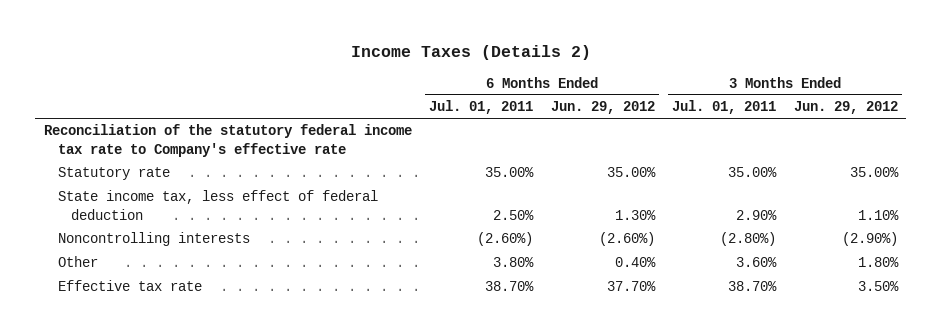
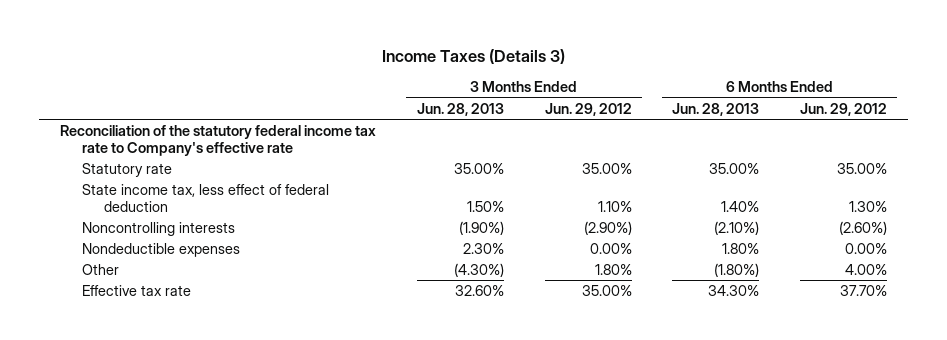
[350,44,591,60] Income Taxes (Details 2) -> [381,48,565,64] Income Taxes (Details 3)
[429,100,534,115] Jul. 01, 2011 -> none
[672,100,777,115] Jul. 01, 2011 -> none
none -> [416,102,504,116] Jun. 28, 2013
none -> [672,102,760,116] Jun. 28, 2013
none -> [81,243,240,258] Nondeductible expenses
[614,257,656,268] 0.40% -> [845,264,888,276] 4.00%
[857,281,899,292] 3.50% -> [581,285,632,297] 35.00%

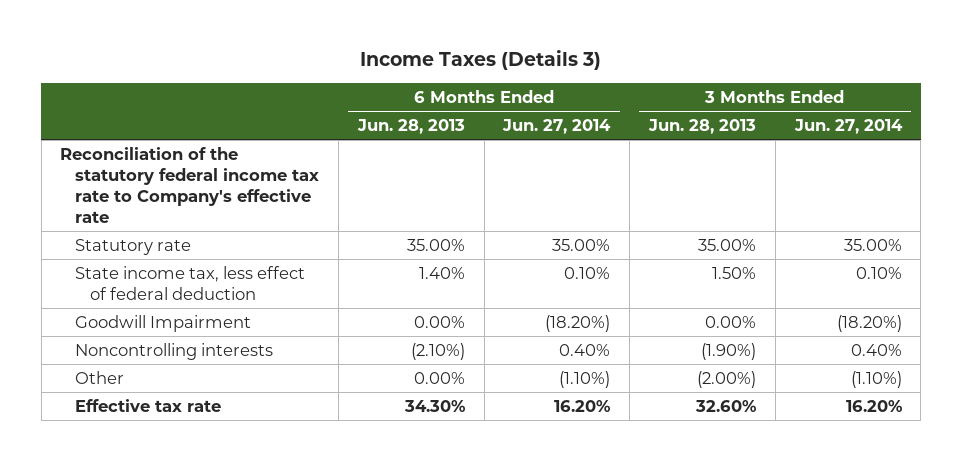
[544,102,632,116] Jun. 29, 2012 -> none
[800,102,888,116] Jun. 29, 2012 -> none
none -> [502,119,612,135] Jun. 27, 2014
none -> [793,119,903,135] Jun. 27, 2014
none -> [75,314,252,332] Goodwill Impairment
[81,243,240,258] Nondeductible expenses -> none
[453,263,504,278] (4.30%) -> [696,370,756,388] (2.00%)
[714,263,760,278] (1.80%) -> [413,371,465,384] 0.00%

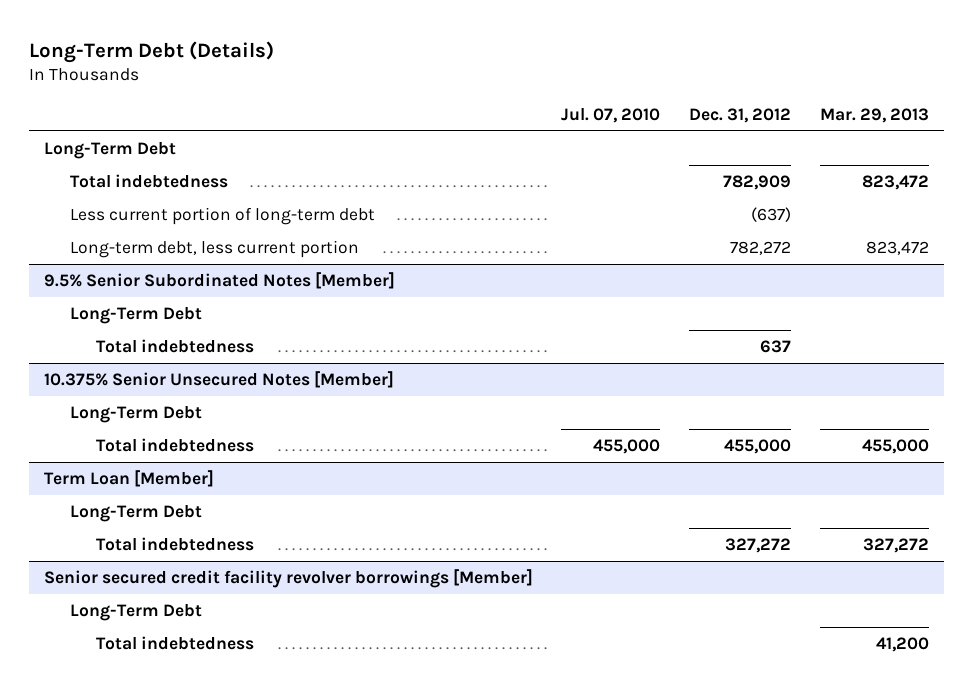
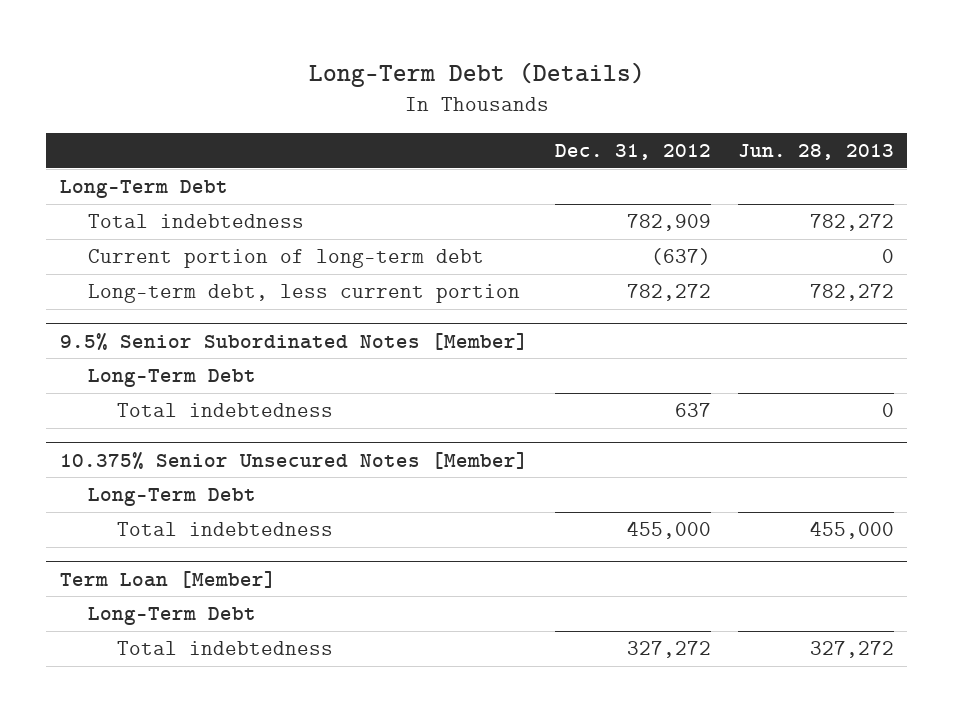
[561,107,661,123] Jul. 07, 2010 -> none
[820,107,930,123] Mar. 29, 2013 -> none
none -> [737,144,894,161] Jun. 28, 2013
[69,206,375,225] Less current portion of long-term debt -> [88,249,485,269] Current portion of long-term debt
[43,568,533,588] Senior secured credit facility revolver borrowings [Member] -> none
[69,603,202,621] Long-Term Debt -> none
[96,635,255,650] Total indebtedness -> none

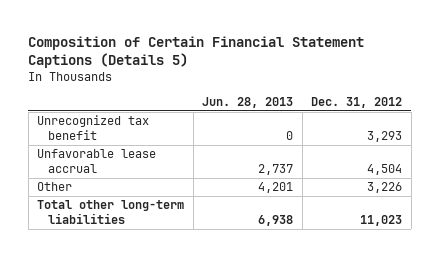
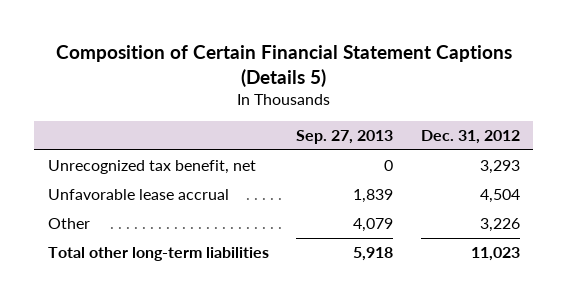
[202,97,294,109] Jun. 28, 2013 -> none
none -> [296,130,394,145] Sep. 27, 2013
[37,115,150,141] Unrecognized tax benefit -> [47,160,256,175] Unrecognized tax benefit, net

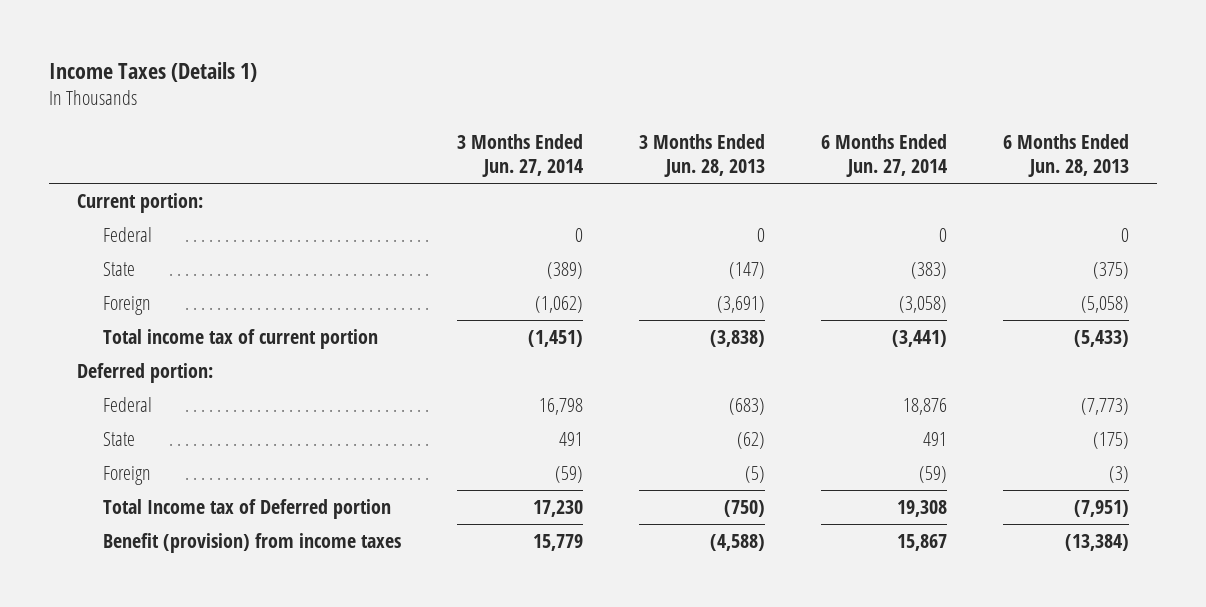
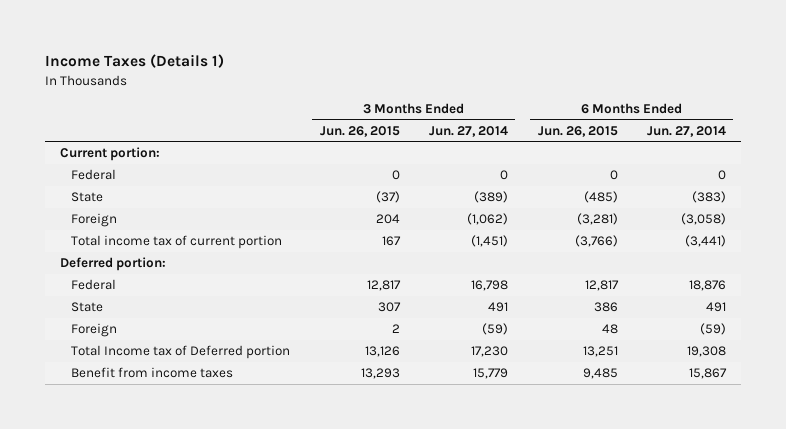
[638,133,765,178] 3 Months Ended Jun. 28, 2013 -> none
[1002,133,1129,178] 6 Months Ended Jun. 28, 2013 -> none
none -> [319,125,400,137] Jun. 26, 2015
none -> [537,125,618,137] Jun. 26, 2015
[103,532,402,553] Benefit (provision) from income taxes -> [71,367,234,379] Benefit from income taxes

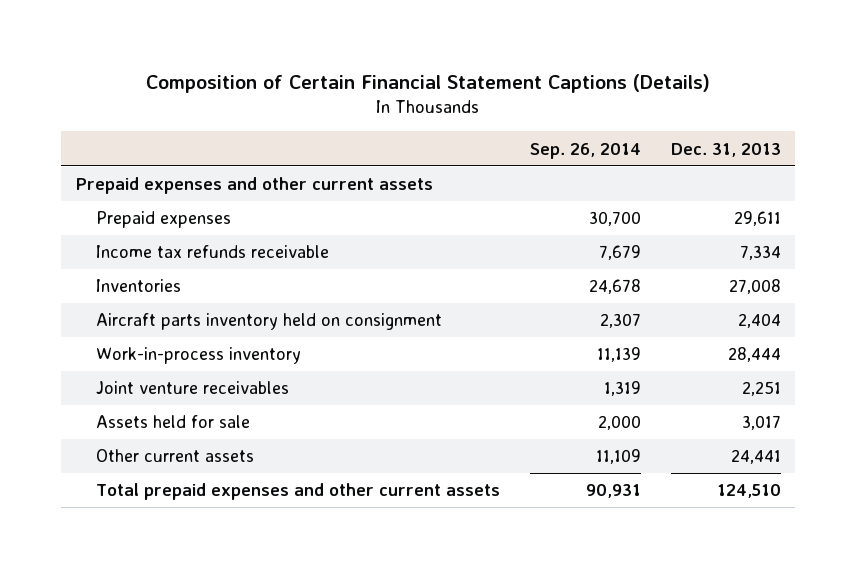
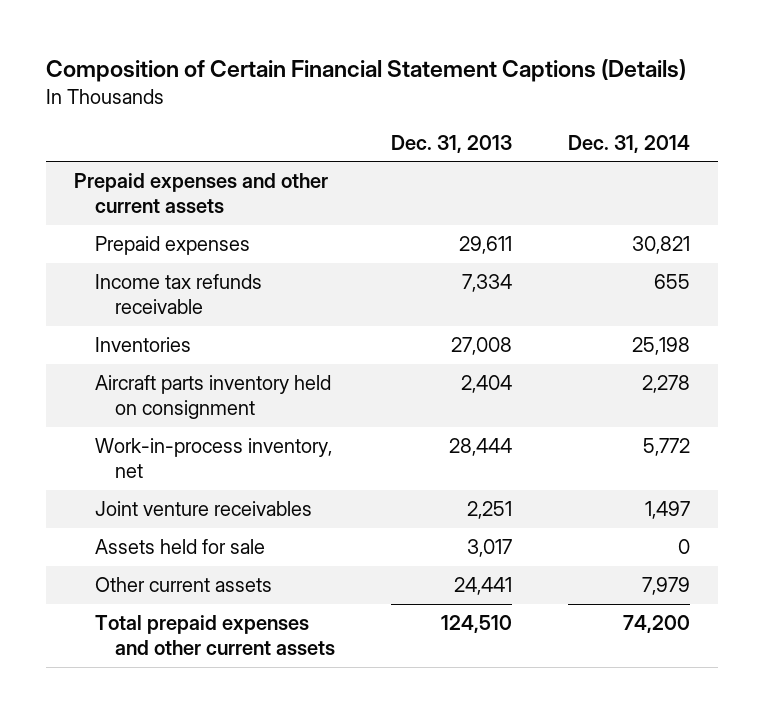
[529,142,641,159] Sep. 26, 2014 -> none
none -> [568,134,691,153] Dec. 31, 2014
[96,347,302,365] Work-in-process inventory -> [94,438,332,479] Work-in-process inventory, net

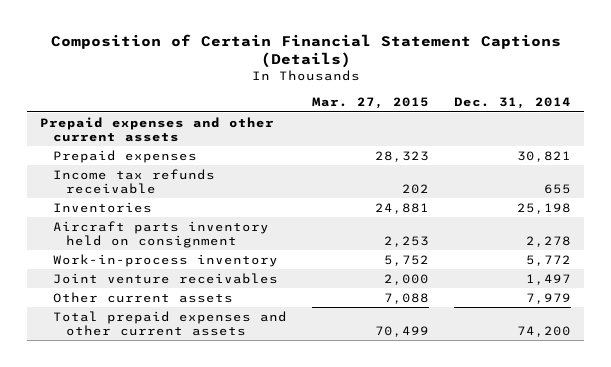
[391,134,513,153] Dec. 31, 2013 -> none
none -> [312,97,430,110] Mar. 27, 2015
[94,438,332,479] Work-in-process inventory, net -> [52,253,278,267] Work-in-process inventory
[94,539,265,555] Assets held for sale -> none

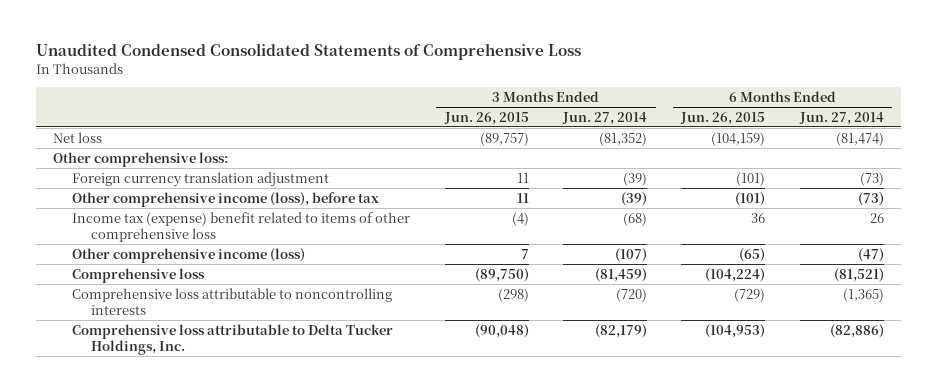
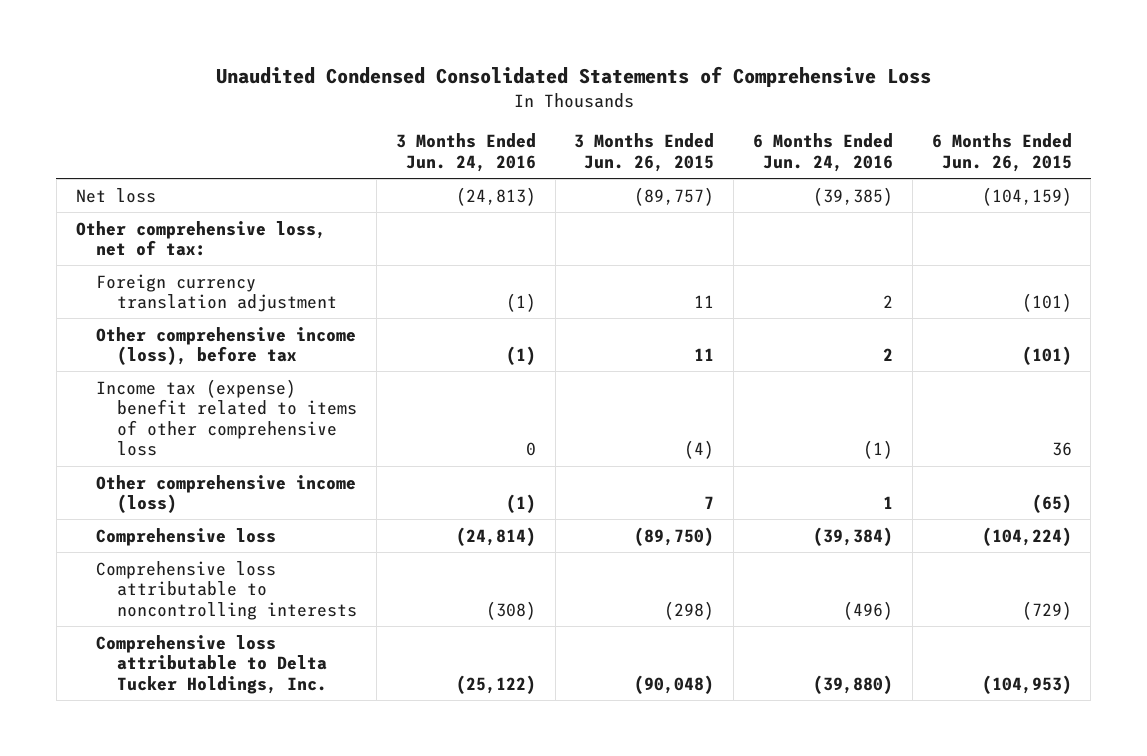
[562,111,648,125] Jun. 27, 2014 -> none
[798,111,884,125] Jun. 27, 2014 -> none
none -> [395,133,536,172] 3 Months Ended Jun. 24, 2016
none -> [752,133,893,172] 6 Months Ended Jun. 24, 2016
[53,151,229,167] Other comprehensive loss: -> [75,220,326,257] Other comprehensive loss, net of tax:

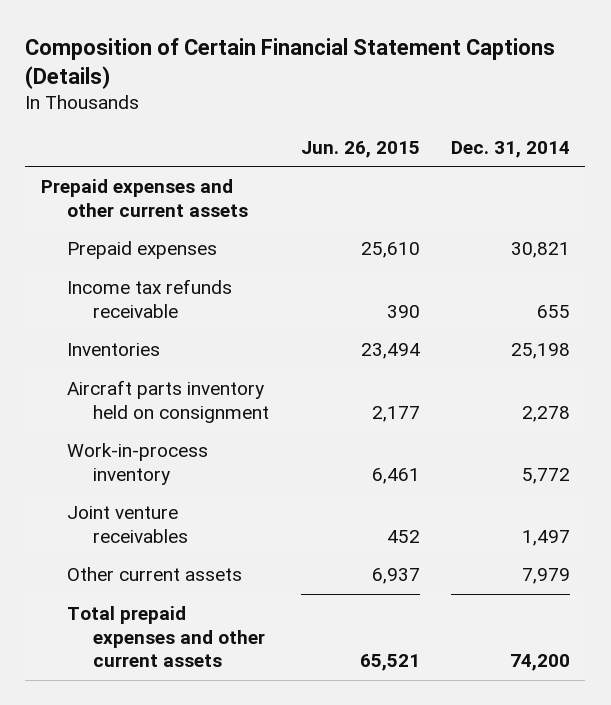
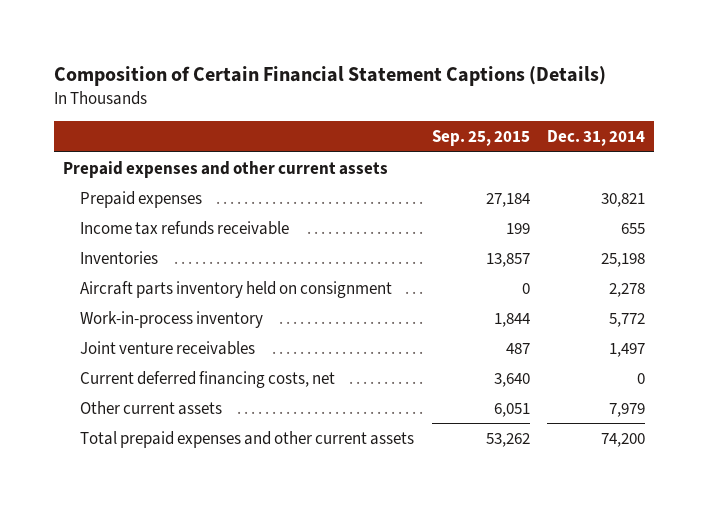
[300,140,420,158] Jun. 26, 2015 -> none
none -> [431,130,530,147] Sep. 25, 2015
none -> [79,370,335,388] Current deferred financing costs, net

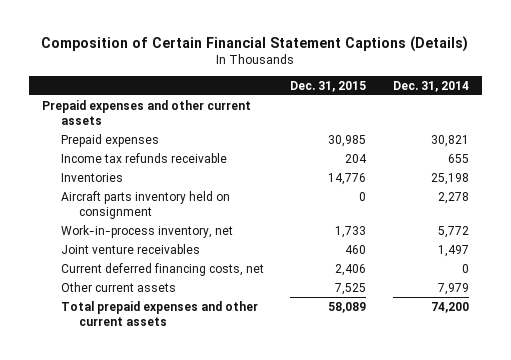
[431,130,530,147] Sep. 25, 2015 -> none
none -> [290,80,367,92] Dec. 31, 2015
[79,310,263,328] Work-in-process inventory -> [60,224,233,238] Work-in-process inventory, net

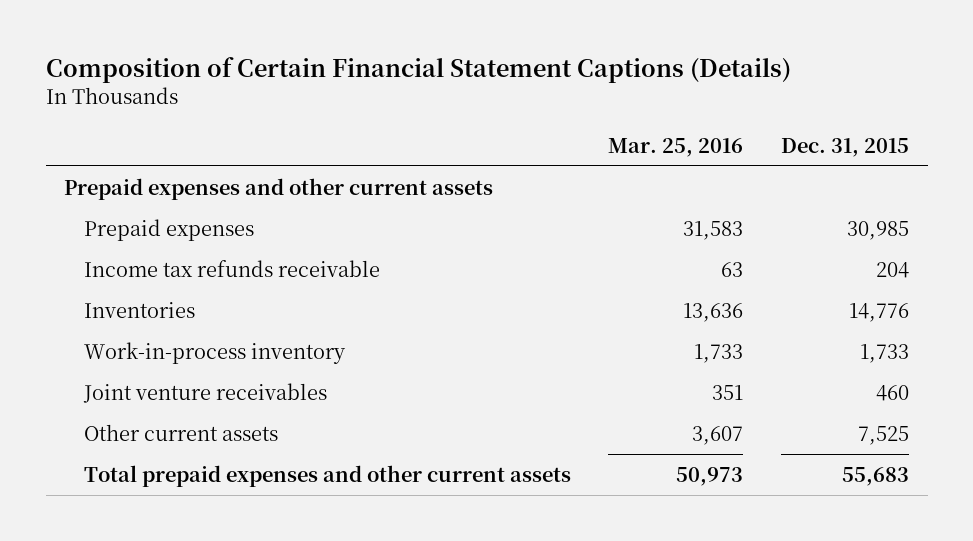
[392,80,469,92] Dec. 31, 2014 -> none
none -> [608,137,744,157] Mar. 25, 2016
[60,190,230,220] Aircraft parts inventory held on consignment -> none
[60,224,233,238] Work-in-process inventory, net -> [83,342,346,365] Work-in-process inventory
[60,262,264,276] Current deferred financing costs, net -> none
[328,301,367,313] 58,089 -> [841,467,909,487] 55,683

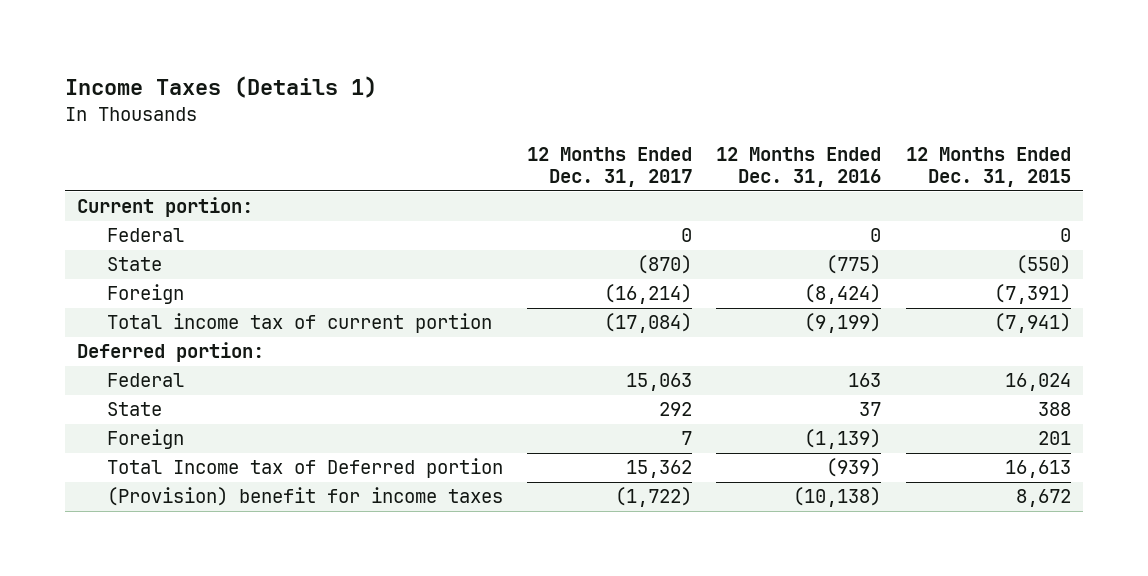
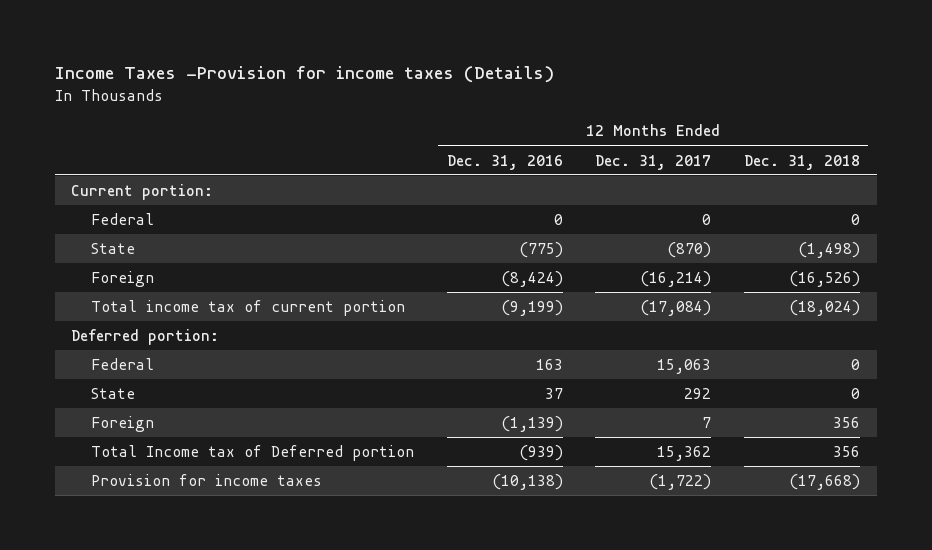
[65,75,378,98] Income Taxes (Details 1) -> [54,66,554,84] Income Taxes -Provision for income taxes (Details)
[905,147,1071,188] 12 Months Ended Dec. 31, 2015 -> none
none -> [744,154,861,170] Dec. 31, 2018
[107,487,504,507] (Provision) benefit for income taxes -> [90,474,322,487] Provision for income taxes

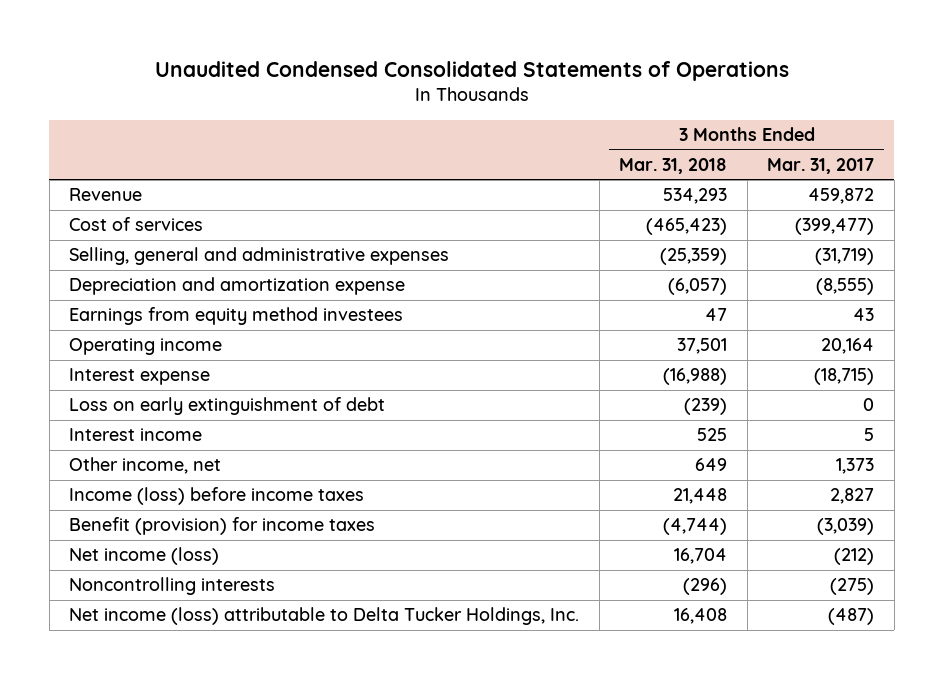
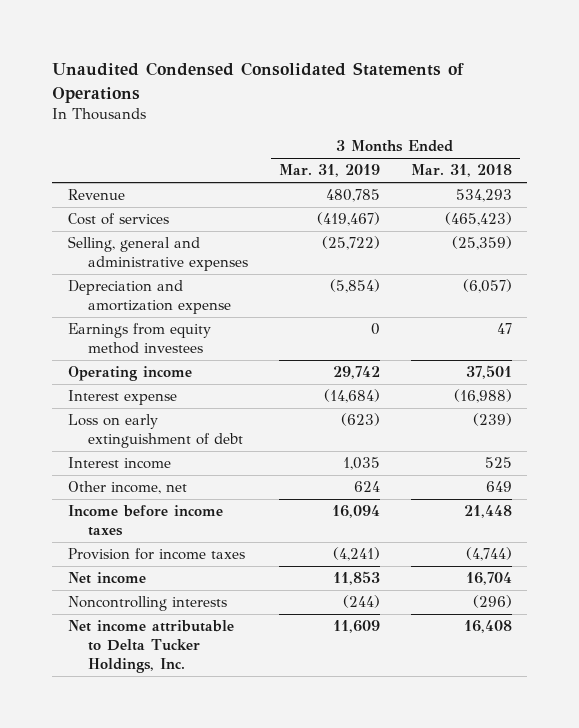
[767,157,875,174] Mar. 31, 2017 -> none
none -> [278,164,380,178] Mar. 31, 2019
[69,487,365,506] Income (loss) before income taxes -> [67,505,223,537] Income before income taxes
[69,517,376,536] Benefit (provision) for income taxes -> [67,548,245,561] Provision for income taxes
[69,547,220,566] Net income (loss) -> [67,572,146,585] Net income
[69,607,580,626] Net income (loss) attributable to Delta Tucker Holdings, Inc. -> [67,620,234,674] Net income attributable to Delta Tucker Holdings, Inc.

